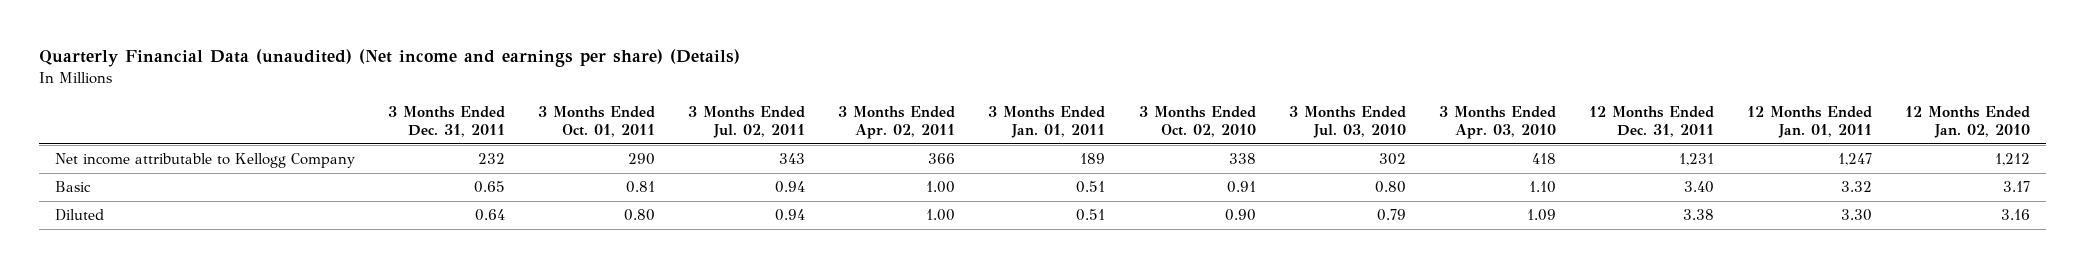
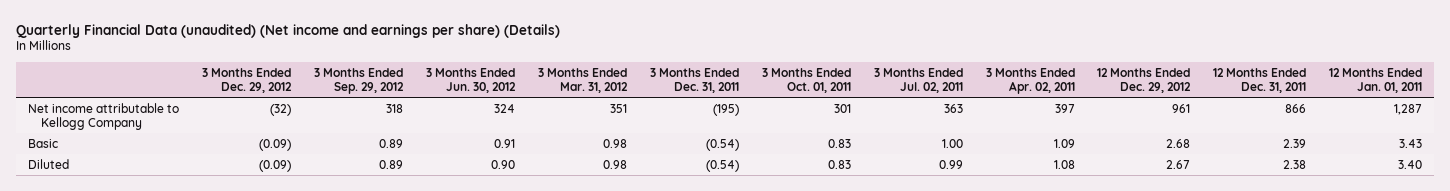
[988,105,1106,139] 3 Months Ended Jan. 01, 2011 -> none
[1138,105,1256,138] 3 Months Ended Oct. 02, 2010 -> none
[1288,105,1406,139] 3 Months Ended Jul. 03, 2010 -> none
[1438,105,1556,140] 3 Months Ended Apr. 03, 2010 -> none
[1904,105,2030,139] 12 Months Ended Jan. 02, 2010 -> none
none -> [201,68,292,93] 3 Months Ended Dec. 29, 2012
none -> [313,68,404,94] 3 Months Ended Sep. 29, 2012
none -> [425,68,516,93] 3 Months Ended Jun. 30, 2012
none -> [537,68,628,93] 3 Months Ended Mar. 31, 2012
none -> [1097,68,1192,93] 12 Months Ended Dec. 29, 2012
[478,153,506,165] 232 -> [712,103,739,116] (195)
[628,153,656,166] 290 -> [833,103,851,113] 301
[779,153,806,165] 343 -> [943,103,963,113] 363
[928,153,956,165] 366 -> [1054,103,1075,113] 397
[1678,153,1714,167] 1,231 -> [1285,103,1307,113] 866
[1837,153,1872,167] 1,247 -> [1394,103,1423,115] 1,287
[474,181,506,194] 0.65 -> [705,138,739,151] (0.54)
[626,181,656,194] 0.81 -> [827,138,851,148] 0.83
[775,181,806,194] 0.94 -> [941,138,963,148] 1.00
[926,181,956,194] 1.00 -> [1053,138,1075,148] 1.09
[1683,181,1714,194] 3.40 -> [1283,138,1307,148] 2.39
[1840,181,1872,193] 3.32 -> [1399,138,1423,148] 3.43
[475,209,506,222] 0.64 -> [705,159,739,172] (0.54)
[624,209,656,222] 0.80 -> [827,159,851,169] 0.83
[775,209,806,222] 0.94 -> [938,159,963,169] 0.99
[926,209,956,222] 1.00 -> [1053,159,1075,169] 1.08
[1682,209,1714,221] 3.38 -> [1283,159,1307,169] 2.38
[1840,209,1872,222] 3.30 -> [1398,159,1423,169] 3.40

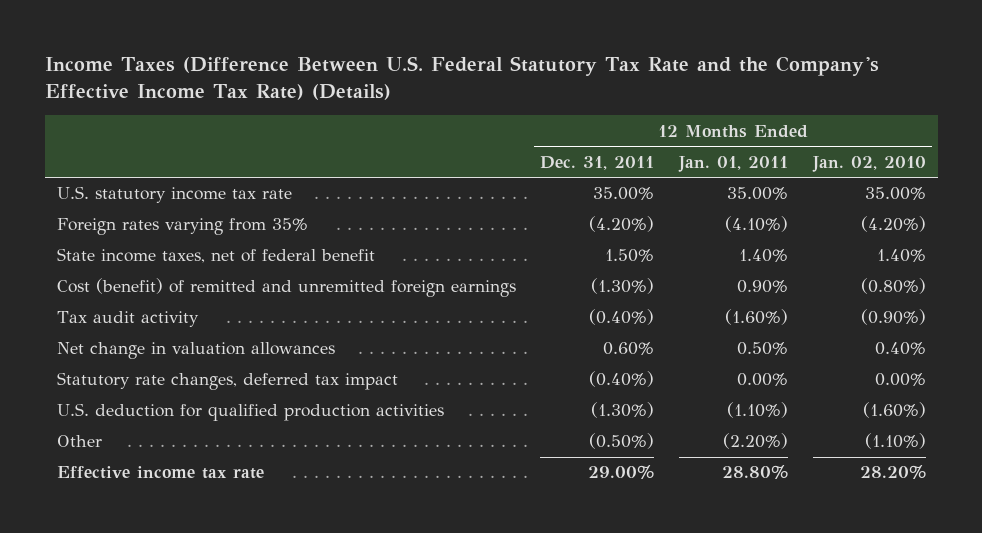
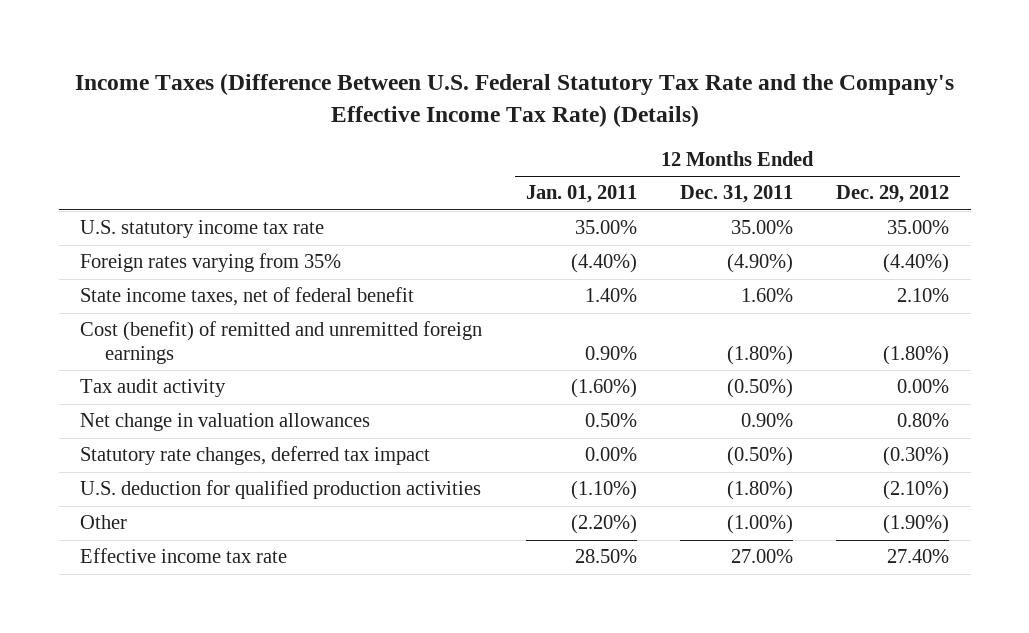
[811,155,926,172] Jan. 02, 2010 -> none
none -> [835,185,949,204] Dec. 29, 2012
[589,216,655,233] (4.20%) -> [726,253,793,274] (4.90%)
[725,216,789,233] (4.10%) -> [570,253,637,274] (4.40%)
[605,249,655,263] 1.50% -> [740,288,793,303] 1.60%
[591,278,655,295] (1.30%) -> [726,345,793,366] (1.80%)
[589,309,655,326] (0.40%) -> [726,378,793,399] (0.50%)
[603,342,655,356] 0.60% -> [740,413,793,428] 0.90%
[589,371,655,388] (0.40%) -> [726,446,793,467] (0.50%)
[591,402,655,419] (1.30%) -> [726,480,793,501] (1.80%)
[589,433,655,450] (0.50%) -> [726,514,793,535] (1.00%)
[588,465,655,480] 29.00% -> [730,549,793,564] 27.00%
[722,465,789,480] 28.80% -> [574,549,637,564] 28.50%

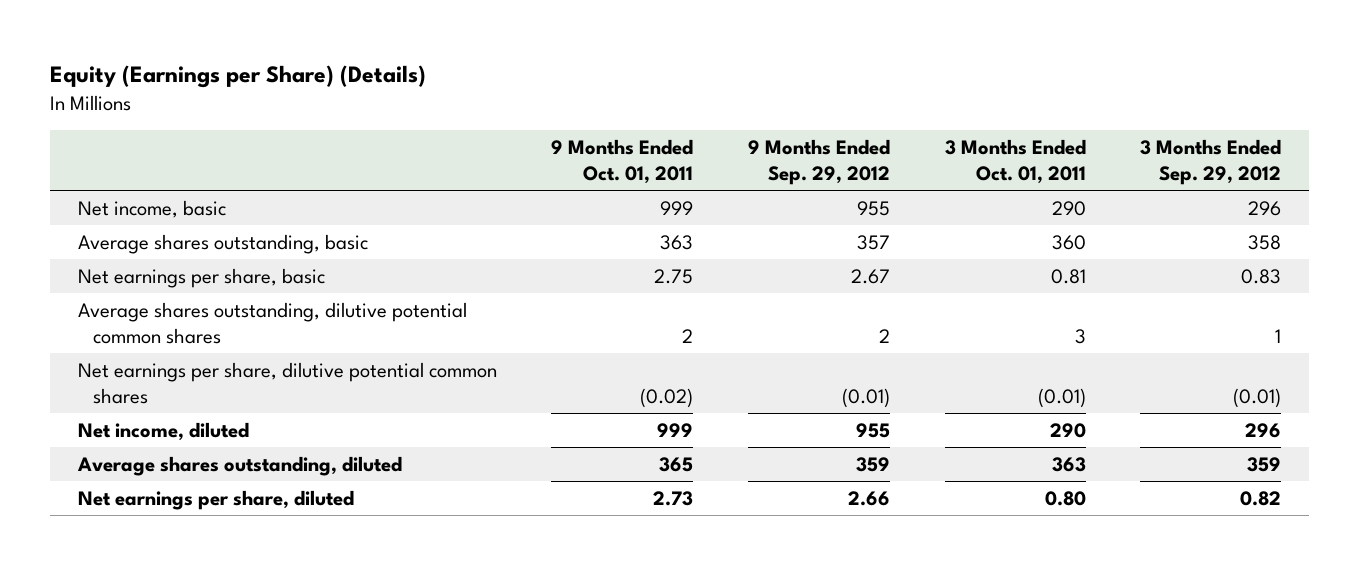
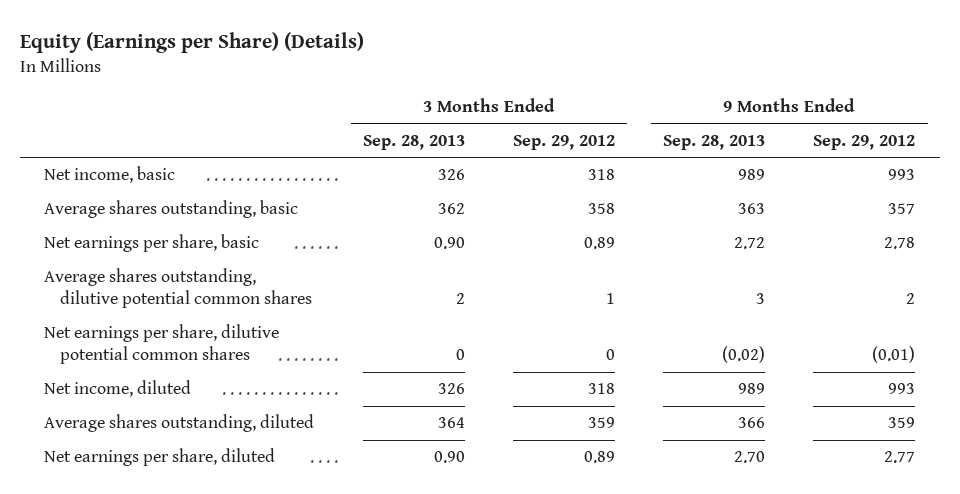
[551,139,694,184] 9 Months Ended Oct. 01, 2011 -> none
[944,139,1086,184] 3 Months Ended Oct. 01, 2011 -> none
none -> [362,134,465,150] Sep. 28, 2013
none -> [663,134,766,150] Sep. 28, 2013
[856,200,890,216] 955 -> [888,169,916,181] 993
[1248,200,1282,216] 296 -> [587,169,615,181] 318
[850,268,890,284] 2.67 -> [884,237,916,250] 2.78
[1241,268,1282,284] 0.83 -> [583,237,615,250] 0.89
[1233,387,1282,408] (0.01) -> [605,349,615,361] 0
[855,422,890,438] 955 -> [888,383,916,395] 993
[1245,422,1282,438] 296 -> [587,383,615,395] 318
[847,490,890,506] 2.66 -> [884,451,916,464] 2.77
[1240,490,1282,506] 0.82 -> [583,451,615,464] 0.89

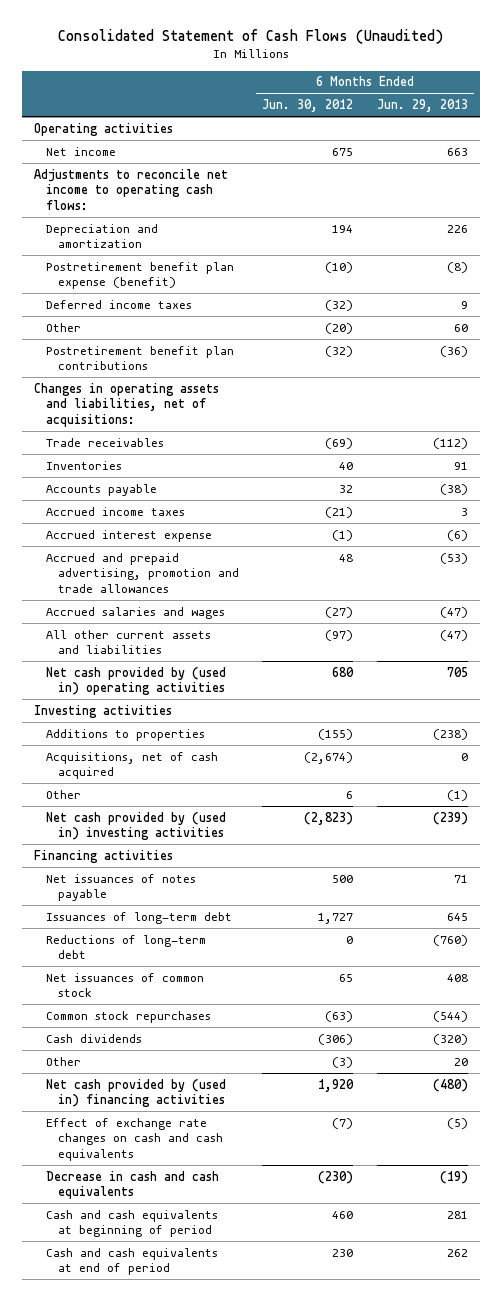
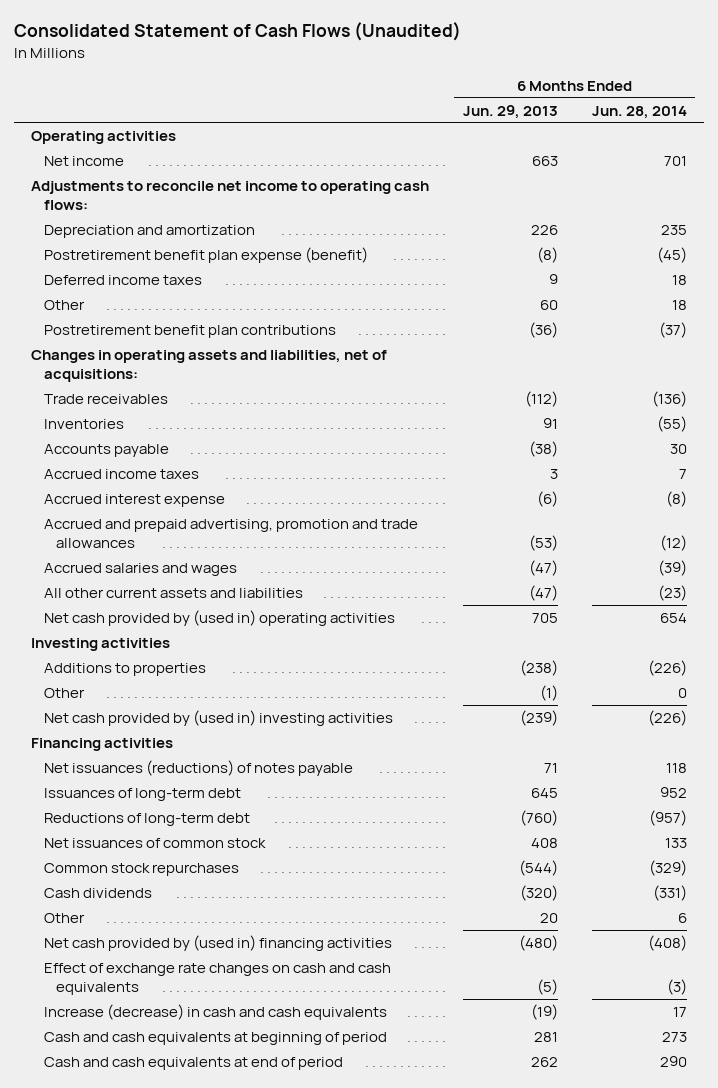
[262,99,354,113] Jun. 30, 2012 -> none
none -> [591,105,687,119] Jun. 28, 2014
[45,751,218,780] Acquisitions, net of cash acquired -> none
[45,873,196,902] Net issuances of notes payable -> [43,759,353,776] Net issuances (reductions) of notes payable
[45,1170,219,1200] Decrease in cash and cash equivalents -> [43,1003,387,1020] Increase (decrease) in cash and cash equivalents

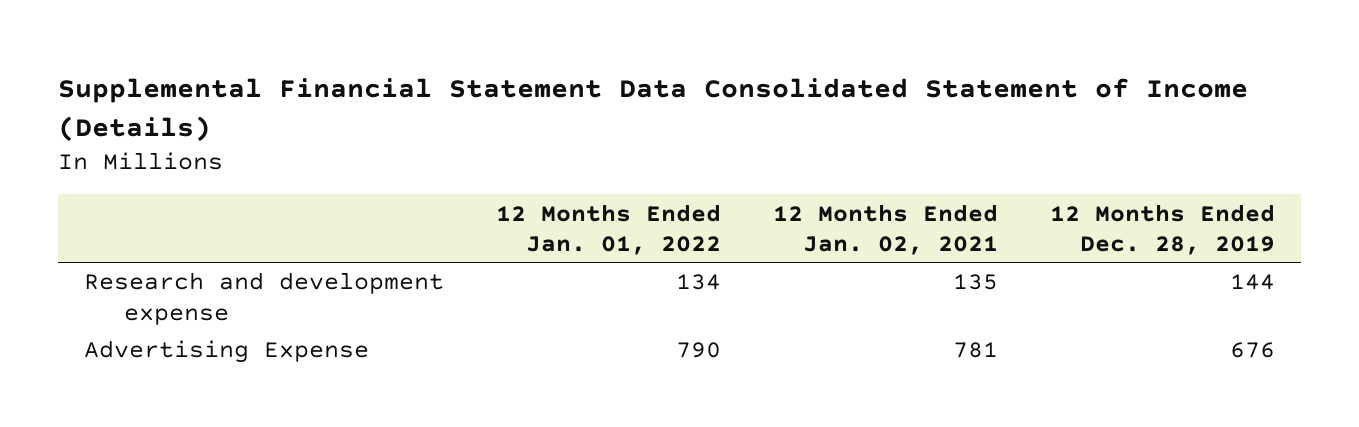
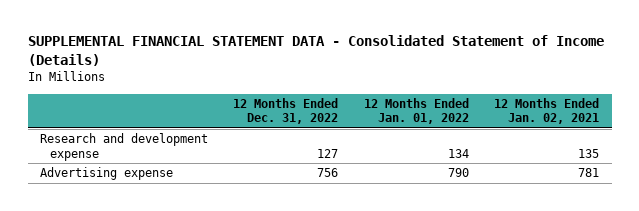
[58,77,1249,142] Supplemental Financial Statement Data Consolidated Statement of Income (Details) -> [27,35,604,67] SUPPLEMENTAL FINANCIAL STATEMENT DATA - Consolidated Statement of Income (Details)
[1050,203,1276,255] 12 Months Ended Dec. 28, 2019 -> none
none -> [233,97,339,125] 12 Months Ended Dec. 31, 2022
[84,340,370,364] Advertising Expense -> [40,167,174,181] Advertising expense

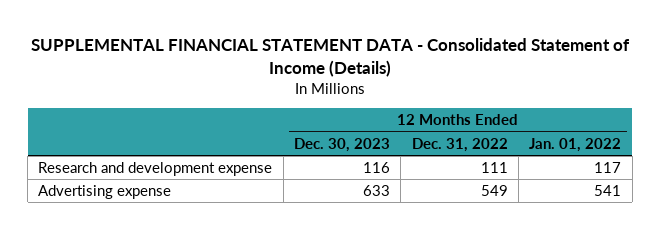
[493,97,599,125] 12 Months Ended Jan. 02, 2021 -> none
none -> [294,137,391,152] Dec. 30, 2023
[317,148,339,158] 127 -> [480,162,508,174] 111
[447,148,469,158] 134 -> [594,162,622,174] 117
[317,168,339,178] 756 -> [480,185,508,197] 549
[447,168,469,178] 790 -> [594,185,622,197] 541

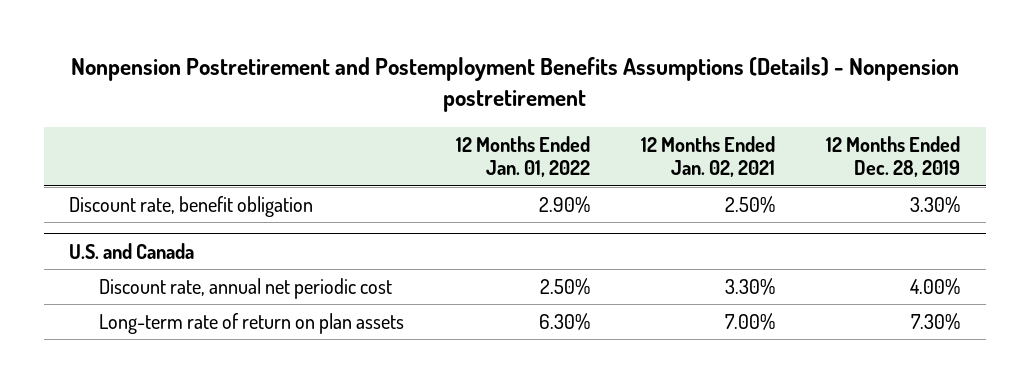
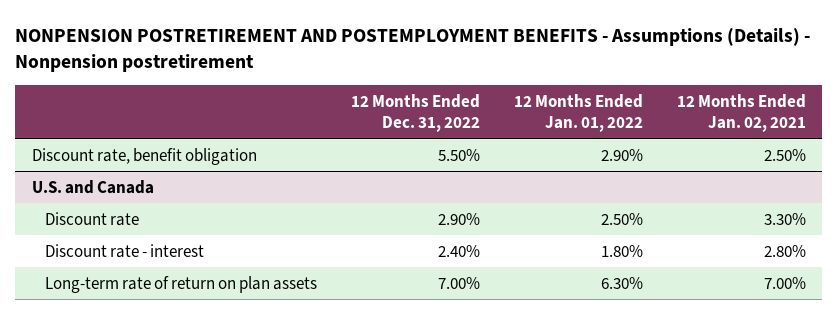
[70,57,959,113] Nonpension Postretirement and Postemployment Benefits Assumptions (Details) - Nonpension postretirement -> [15,27,811,72] NONPENSION POSTRETIREMENT AND POSTEMPLOYMENT BENEFITS - Assumptions (Details) - Nonpension postretirement
[826,135,961,178] 12 Months Ended Dec. 28, 2019 -> none
none -> [350,93,480,132] 12 Months Ended Dec. 31, 2022
[99,278,393,300] Discount rate, annual net periodic cost -> [45,211,140,226] Discount rate
none -> [45,243,205,258] Discount rate - interest

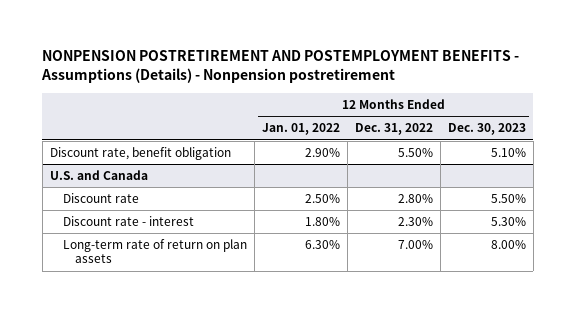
[676,93,806,132] 12 Months Ended Jan. 02, 2021 -> none
none -> [447,123,526,136] Dec. 30, 2023
[437,212,480,225] 2.90% -> [397,194,433,204] 2.80%
[437,244,480,257] 2.40% -> [397,217,433,227] 2.30%

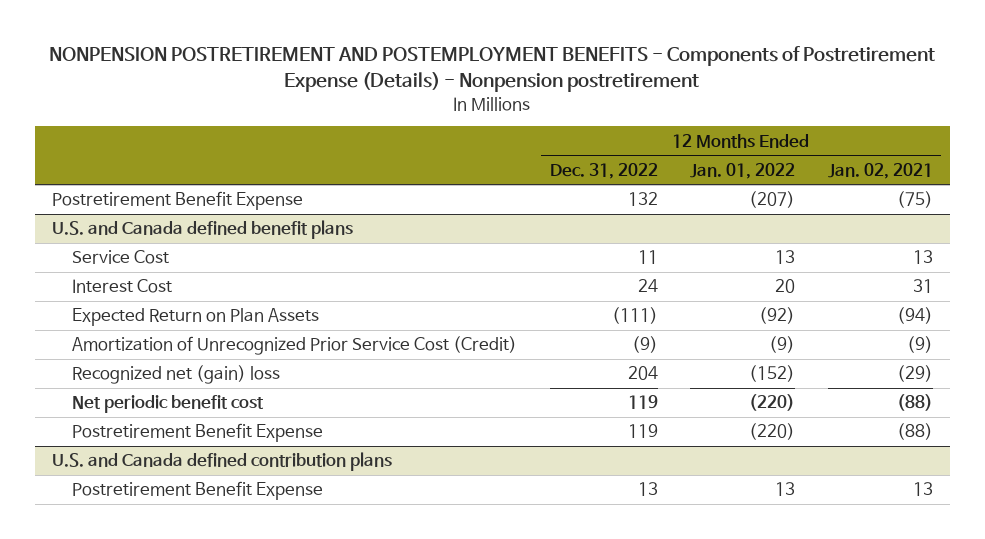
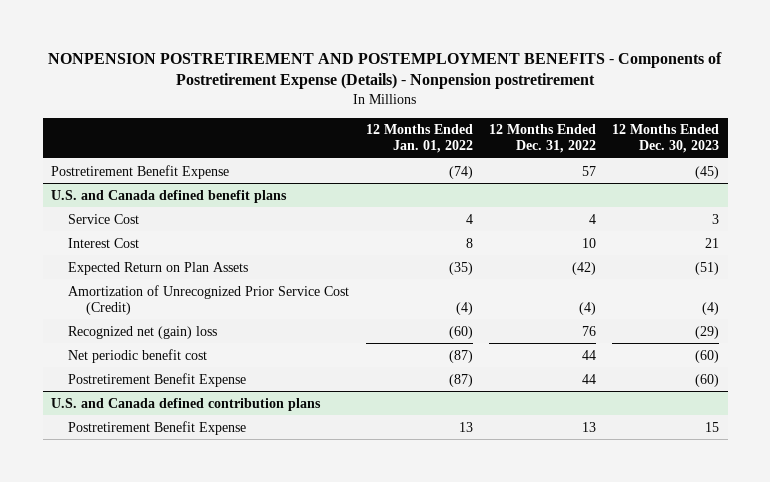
[828,162,934,179] Jan. 02, 2021 -> none
none -> [612,124,720,154] 12 Months Ended Dec. 30, 2023
[627,192,658,207] 132 -> [582,165,597,176] 57
[749,191,796,209] (207) -> [448,165,473,179] (74)
[637,250,658,265] 11 -> [589,213,597,224] 4
[775,250,796,265] 13 -> [465,213,473,224] 4
[637,279,658,293] 24 -> [582,237,597,248] 10
[775,279,796,294] 20 -> [465,237,473,248] 8
[611,307,658,325] (111) -> [572,261,597,275] (42)
[759,307,796,325] (92) -> [448,261,473,275] (35)
[631,336,658,354] (9) -> [579,301,597,315] (4)
[769,336,796,354] (9) -> [455,301,473,315] (4)
[627,366,658,381] 204 -> [582,325,597,336] 76
[749,365,796,383] (152) -> [448,325,473,339] (60)
[627,395,658,410] 119 -> [582,349,597,360] 44
[749,394,796,412] (220) -> [448,349,473,363] (87)
[627,424,658,439] 119 -> [582,373,597,384] 44
[749,423,796,441] (220) -> [448,373,473,387] (87)

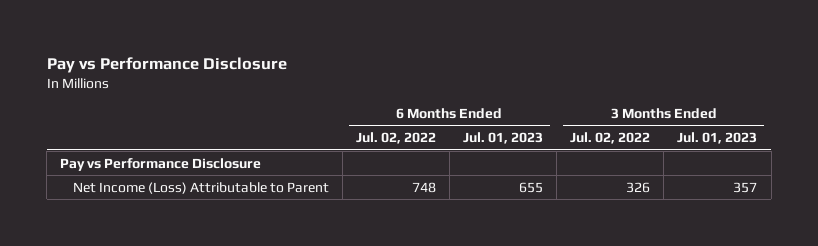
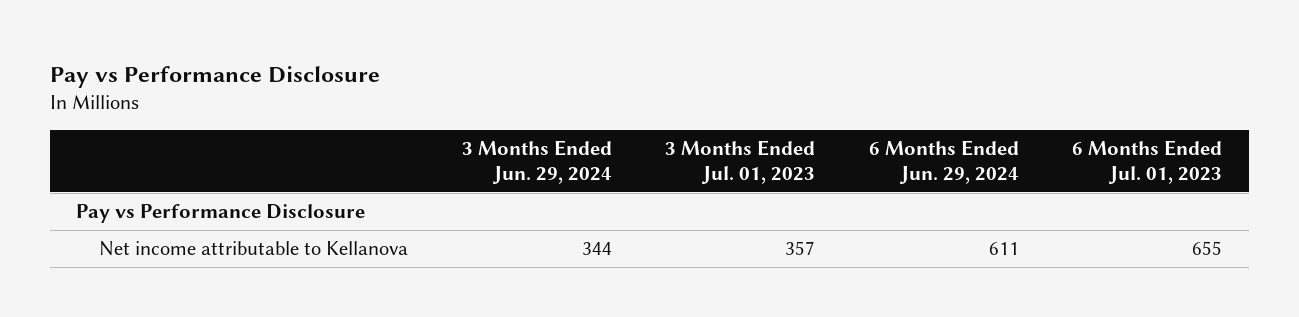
[355,132,436,145] Jul. 02, 2022 -> none
[570,132,651,145] Jul. 02, 2022 -> none
none -> [461,140,612,184] 3 Months Ended Jun. 29, 2024
none -> [868,140,1019,184] 6 Months Ended Jun. 29, 2024
[72,181,329,194] Net Income (Loss) Attributable to Parent -> [99,241,409,257] Net income attributable to Kellanova

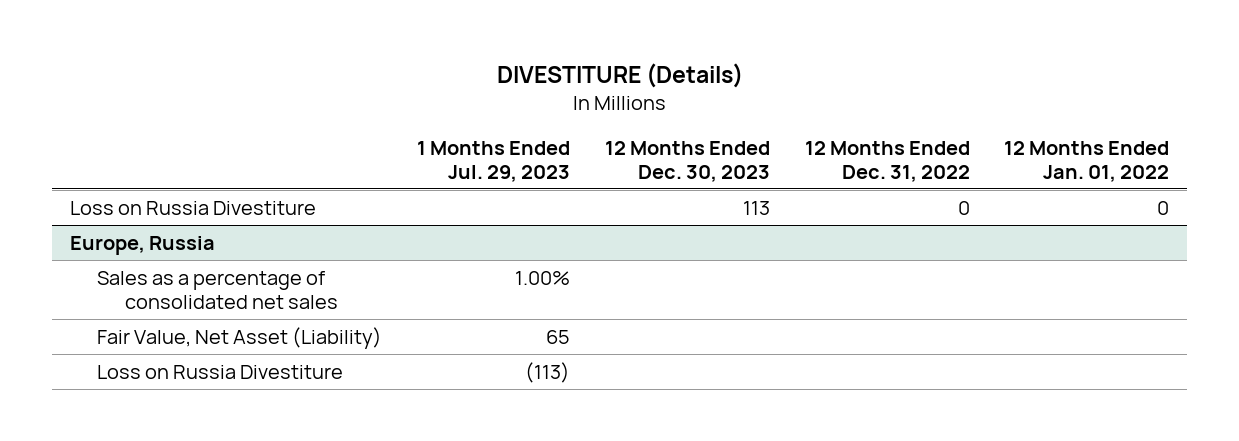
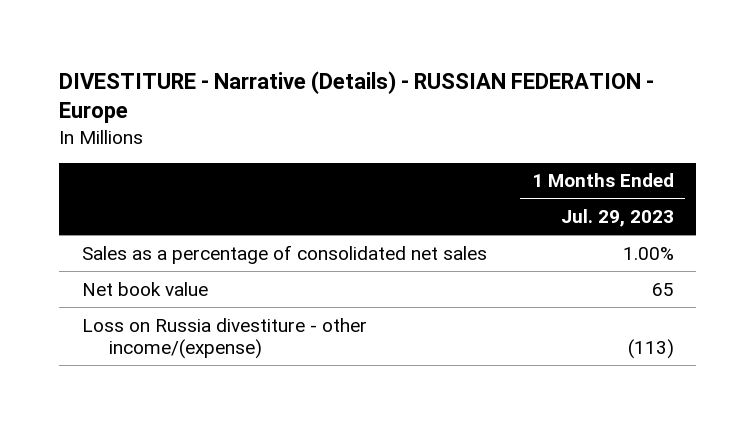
[496,63,743,89] DIVESTITURE (Details) -> [59,70,655,124] DIVESTITURE - Narrative (Details) - RUSSIAN FEDERATION - Europe
[604,140,770,182] 12 Months Ended Dec. 30, 2023 -> none
[804,140,970,182] 12 Months Ended Dec. 31, 2022 -> none
[1004,140,1170,182] 12 Months Ended Jan. 01, 2022 -> none
[69,200,316,215] Loss on Russia Divestiture -> none
[69,235,215,255] Europe, Russia -> none
[97,326,383,349] Fair Value, Net Asset (Liability) -> [81,281,208,296] Net book value
[97,364,344,379] Loss on Russia Divestiture -> [81,317,367,360] Loss on Russia divestiture - other income/(expense)

